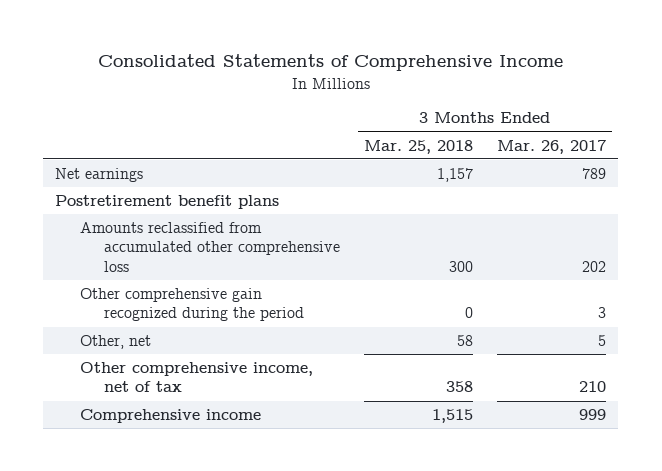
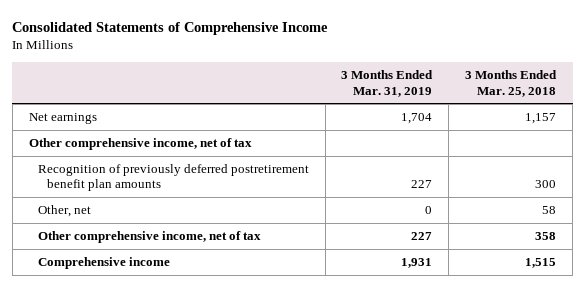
[497,139,607,154] Mar. 26, 2017 -> none
none -> [341,70,434,97] 3 Months Ended Mar. 31, 2019
[55,195,280,210] Postretirement benefit plans -> none
[79,288,304,322] Other comprehensive gain recognized during the period -> none
none -> [28,137,252,150] Other comprehensive income, net of tax
[79,222,340,272] Amounts reclassified from accumulated other comprehensive loss -> [37,163,309,192] Recognition of previously deferred postretirement benefit plan amounts

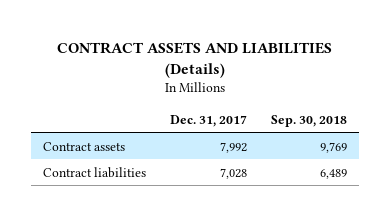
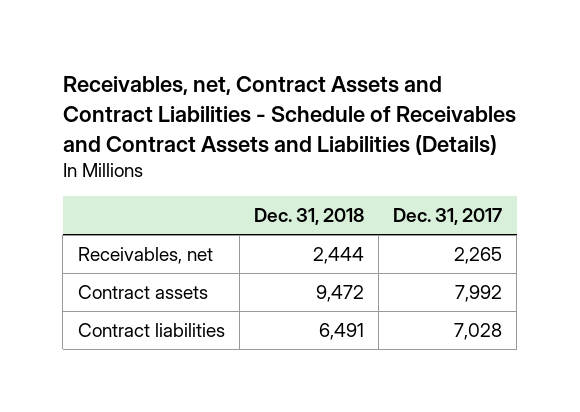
[57,41,333,78] CONTRACT ASSETS AND LIABILITIES (Details) -> [62,76,516,155] Receivables, net, Contract Assets and Contract Liabilities - Schedule of Receivables and Contract Assets and Liabilities (Details)
[271,114,348,127] Sep. 30, 2018 -> none
none -> [253,208,364,226] Dec. 31, 2018
none -> [77,246,213,264] Receivables, net

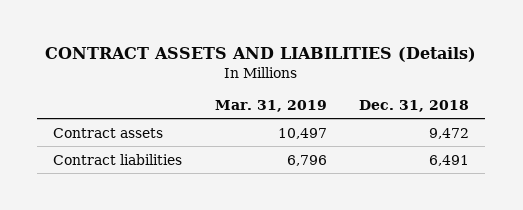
[62,76,516,155] Receivables, net, Contract Assets and Contract Liabilities - Schedule of Receivables and Contract Assets and Liabilities (Details) -> [45,46,477,62] CONTRACT ASSETS AND LIABILITIES (Details)
[393,208,503,226] Dec. 31, 2017 -> none
none -> [214,99,327,112] Mar. 31, 2019
[77,246,213,264] Receivables, net -> none

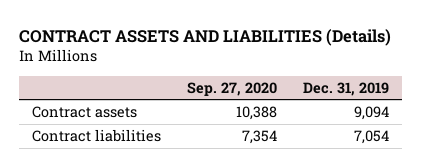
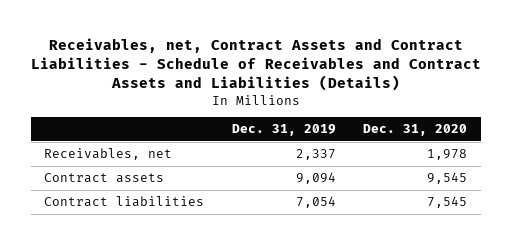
[19,28,392,46] CONTRACT ASSETS AND LIABILITIES (Details) -> [30,37,481,91] Receivables, net, Contract Assets and Contract Liabilities - Schedule of Receivables and Contract Assets and Liabilities (Details)
[187,81,278,96] Sep. 27, 2020 -> none
none -> [363,124,468,137] Dec. 31, 2020
none -> [44,148,173,161] Receivables, net

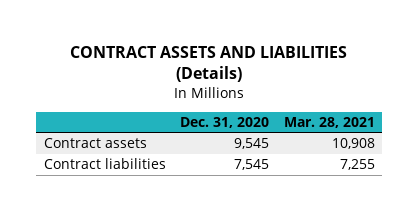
[30,37,481,91] Receivables, net, Contract Assets and Contract Liabilities - Schedule of Receivables and Contract Assets and Liabilities (Details) -> [70,45,348,83] CONTRACT ASSETS AND LIABILITIES (Details)
[231,124,336,137] Dec. 31, 2019 -> none
none -> [283,116,375,128] Mar. 28, 2021
[44,148,173,161] Receivables, net -> none

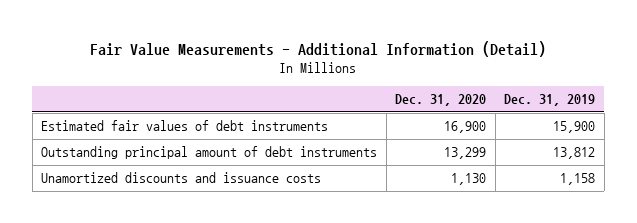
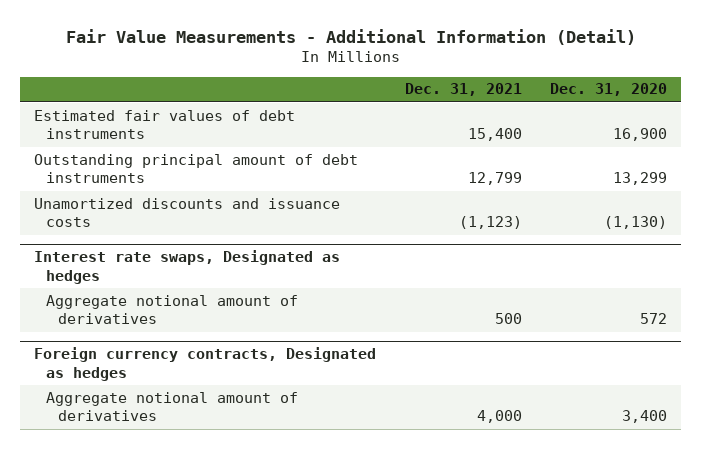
[504,94,596,107] Dec. 31, 2019 -> none
none -> [404,83,522,97] Dec. 31, 2021
[451,173,487,186] 1,130 -> [604,216,668,230] (1,130)
none -> [34,250,341,284] Interest rate swaps, Designated as hedges
none -> [46,294,299,325] Aggregate notional amount of derivatives
none -> [34,347,377,381] Foreign currency contracts, Designated as hedges
none -> [46,391,299,422] Aggregate notional amount of derivatives

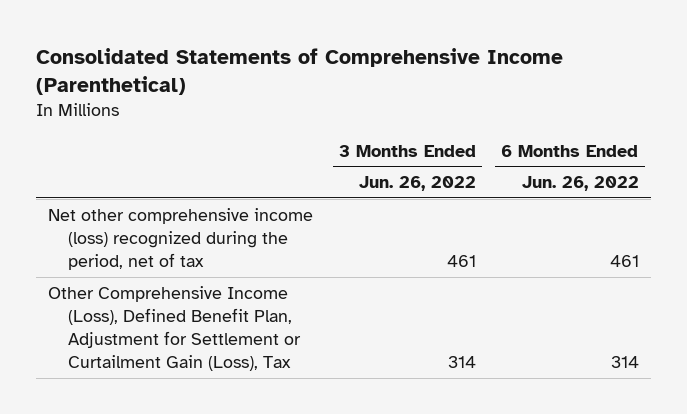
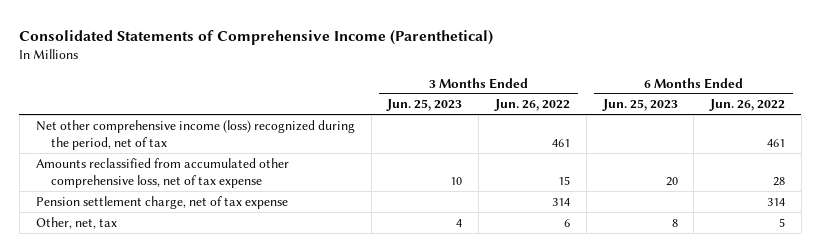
none -> [386,99,463,112] Jun. 25, 2023
none -> [601,99,678,112] Jun. 25, 2023
none -> [35,157,289,188] Amounts reclassified from accumulated other comprehensive loss, net of tax expense
[48,286,301,371] Other Comprehensive Income (Loss), Defined Benefit Plan, Adjustment for Settlement or Curtailment Gain (Loss), Tax -> [35,195,288,209] Pension settlement charge, net of tax expense
none -> [35,216,117,229] Other, net, tax

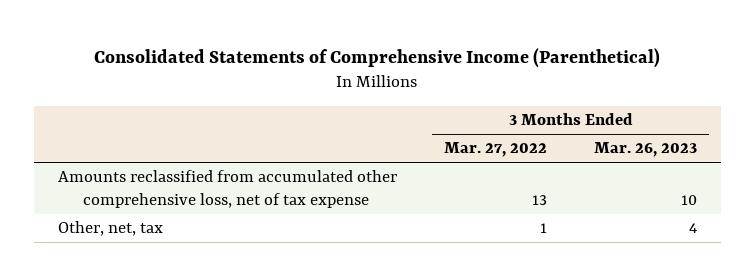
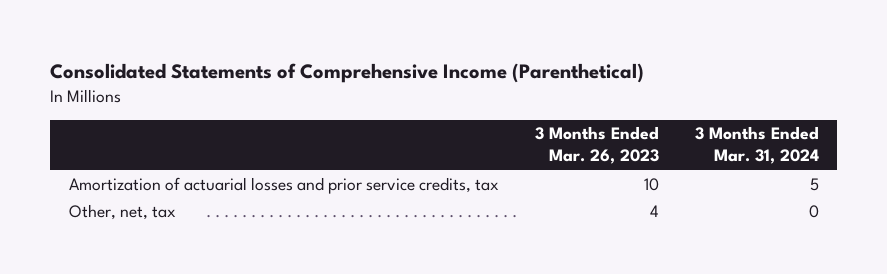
[443,142,547,158] Mar. 27, 2022 -> none
none -> [694,126,819,165] 3 Months Ended Mar. 31, 2024
[57,170,397,208] Amounts reclassified from accumulated other comprehensive loss, net of tax expense -> [68,176,499,194] Amortization of actuarial losses and prior service credits, tax

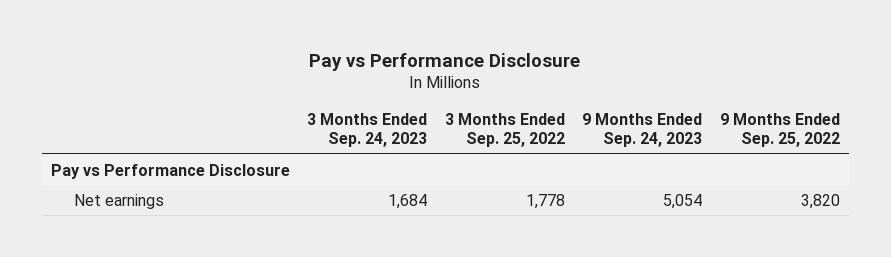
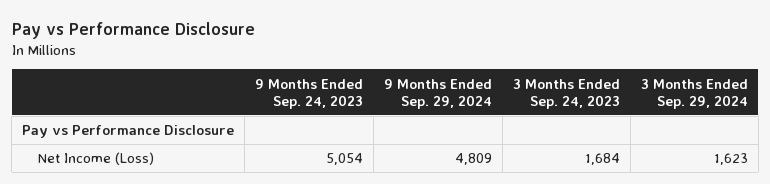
[444,112,565,148] 3 Months Ended Sep. 25, 2022 -> none
[720,112,841,148] 9 Months Ended Sep. 25, 2022 -> none
none -> [383,78,492,109] 9 Months Ended Sep. 29, 2024
none -> [640,78,748,109] 3 Months Ended Sep. 29, 2024
[74,193,165,209] Net earnings -> [37,152,154,166] Net Income (Loss)

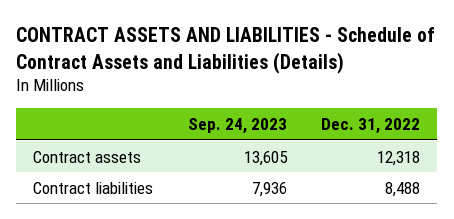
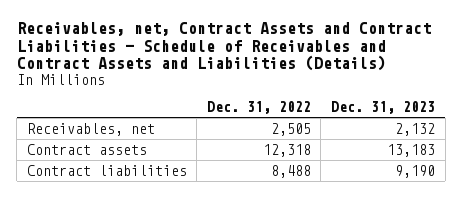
[16,27,436,74] CONTRACT ASSETS AND LIABILITIES - Schedule of Contract Assets and Liabilities (Details) -> [16,22,431,72] Receivables, net, Contract Assets and Contract Liabilities - Schedule of Receivables and Contract Assets and Liabilities (Details)
[187,117,287,134] Sep. 24, 2023 -> none
none -> [331,100,436,114] Dec. 31, 2023
none -> [26,122,155,136] Receivables, net

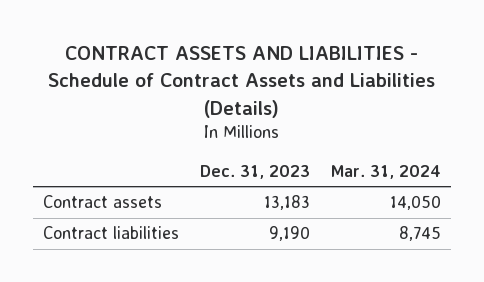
[16,22,431,72] Receivables, net, Contract Assets and Contract Liabilities - Schedule of Receivables and Contract Assets and Liabilities (Details) -> [48,46,436,118] CONTRACT ASSETS AND LIABILITIES - Schedule of Contract Assets and Liabilities (Details)
[206,100,311,114] Dec. 31, 2022 -> none
none -> [330,165,441,180] Mar. 31, 2024
[26,122,155,136] Receivables, net -> none

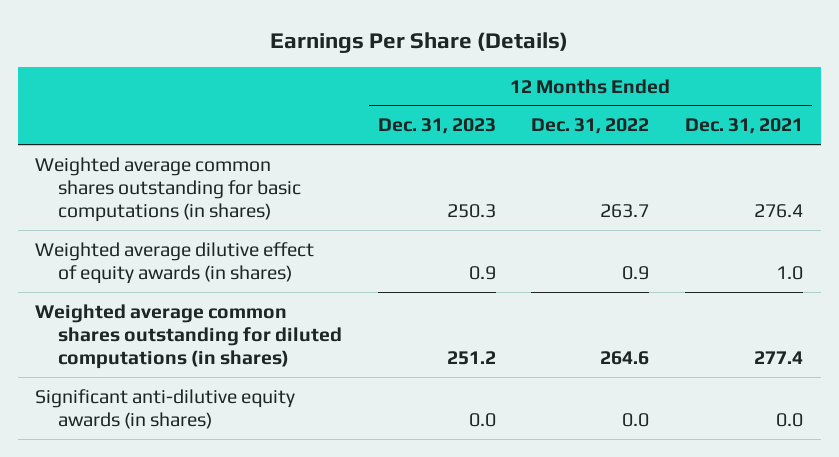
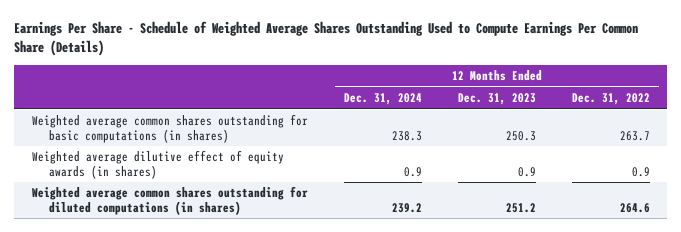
[270,31,569,53] Earnings Per Share (Details) -> [13,21,638,57] Earnings Per Share - Schedule of Weighted Average Shares Outstanding Used to Compute Earnings Per Common Share (Details)
[685,118,804,135] Dec. 31, 2021 -> none
none -> [343,93,422,106] Dec. 31, 2024
[35,388,296,429] Significant anti-dilutive equity awards (in shares) -> none

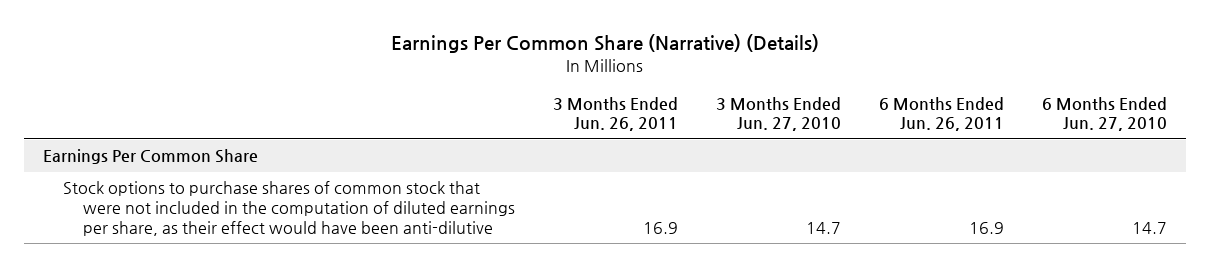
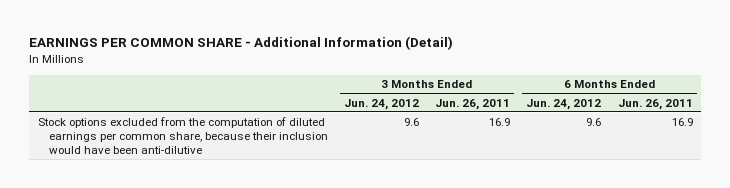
[391,34,820,54] Earnings Per Common Share (Narrative) (Details) -> [29,36,454,51] EARNINGS PER COMMON SHARE - Additional Information (Detail)
[715,96,841,132] 3 Months Ended Jun. 27, 2010 -> none
[1041,96,1167,132] 6 Months Ended Jun. 27, 2010 -> none
none -> [343,98,419,110] Jun. 24, 2012
none -> [526,98,602,110] Jun. 24, 2012
[43,149,259,165] Earnings Per Common Share -> none
[62,181,515,237] Stock options to purchase shares of common stock that were not included in the computation of diluted earnings per share, as their effect would have been anti-dilutive -> [37,117,328,154] Stock options excluded from the computation of diluted earnings per common share, because their inclusion would have been anti-dilutive

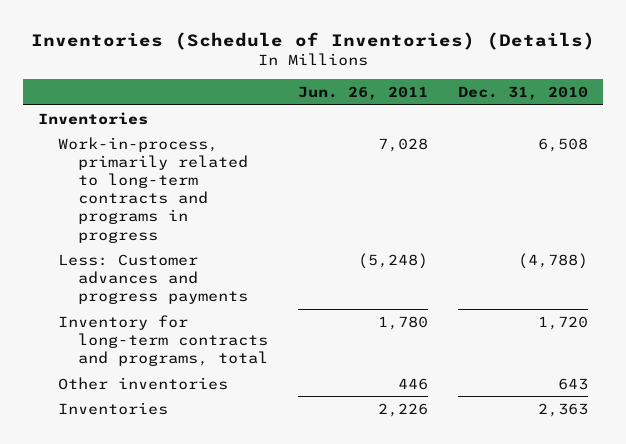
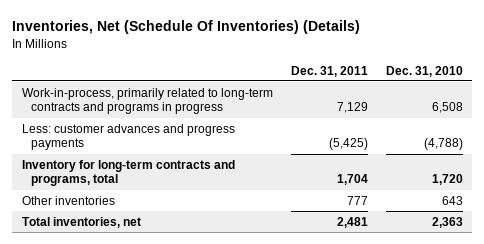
[31,31,596,50] Inventories (Schedule of Inventories) (Details) -> [12,20,361,35] Inventories, Net (Schedule Of Inventories) (Details)
[297,85,428,100] Jun. 26, 2011 -> none
none -> [290,65,368,77] Dec. 31, 2011
[38,111,149,125] Inventories -> none
[58,253,248,305] Less: Customer advances and progress payments -> [21,123,235,151] Less: customer advances and progress payments
[58,401,169,415] Inventories -> [21,216,141,228] Total inventories, net

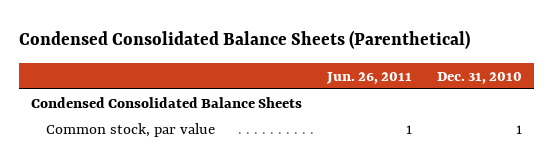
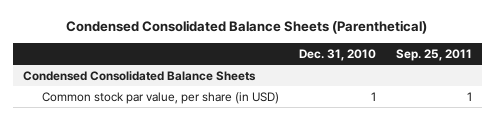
[325,71,412,84] Jun. 26, 2011 -> none
none -> [395,49,472,62] Sep. 25, 2011
[45,122,215,137] Common stock, par value -> [41,91,279,104] Common stock par value, per share (in USD)

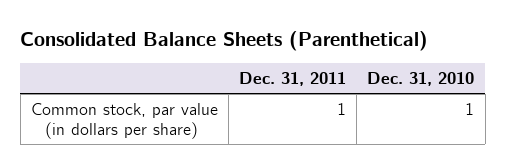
[66,20,428,35] Condensed Consolidated Balance Sheets (Parenthetical) -> [20,31,429,52] Consolidated Balance Sheets (Parenthetical)
[395,49,472,62] Sep. 25, 2011 -> none
none -> [239,71,347,86] Dec. 31, 2011
[23,70,257,81] Condensed Consolidated Balance Sheets -> none
[41,91,279,104] Common stock par value, per share (in USD) -> [30,102,218,140] Common stock, par value (in dollars per share)

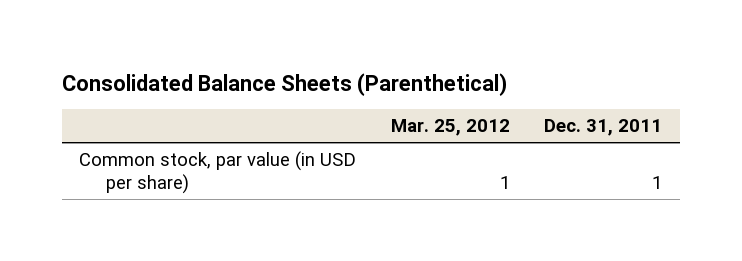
[367,71,475,86] Dec. 31, 2010 -> none
none -> [390,119,510,137] Mar. 25, 2012
[30,102,218,140] Common stock, par value (in dollars per share) -> [79,151,357,194] Common stock, par value (in USD per share)

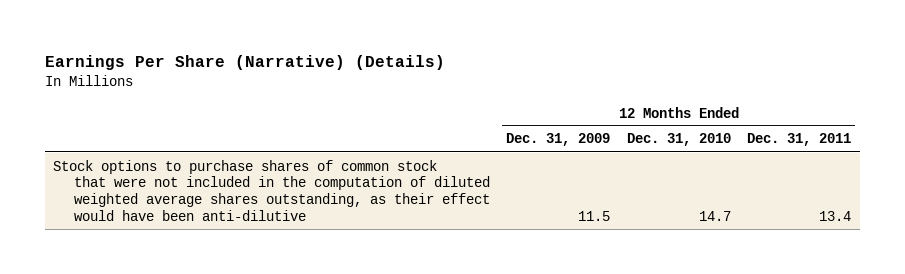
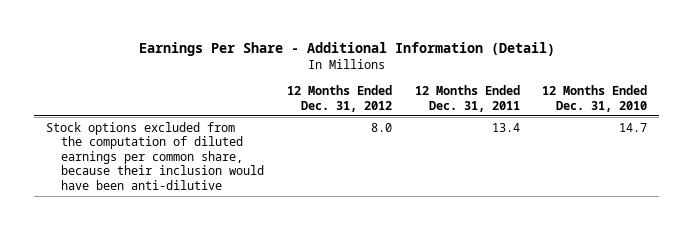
[45,54,446,70] Earnings Per Share (Narrative) (Details) -> [138,41,555,56] Earnings Per Share - Additional Information (Detail)
[506,133,611,147] Dec. 31, 2009 -> none
none -> [286,85,392,112] 12 Months Ended Dec. 31, 2012
[53,159,490,221] Stock options to purchase shares of common stock that were not included in the computation of diluted weighted average shares outstanding, as their effect would have been anti-dilutive -> [45,121,264,190] Stock options excluded from the computation of diluted earnings per common share, because their inclusion would have been anti-dilutive

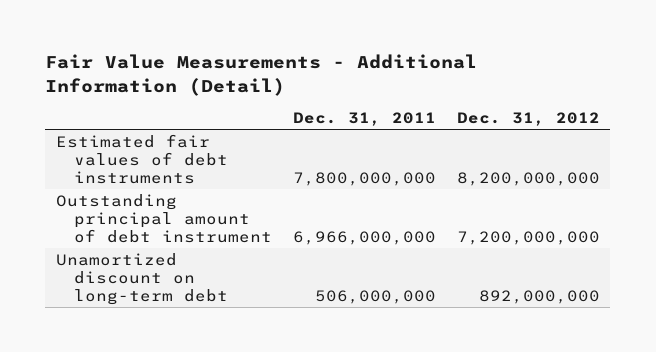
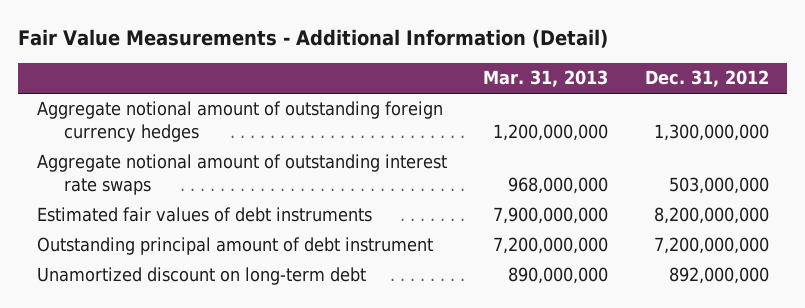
[292,112,436,127] Dec. 31, 2011 -> none
none -> [483,70,609,88] Mar. 31, 2013
none -> [36,101,443,143] Aggregate notional amount of outstanding foreign currency hedges
none -> [36,154,447,196] Aggregate notional amount of outstanding interest rate swaps

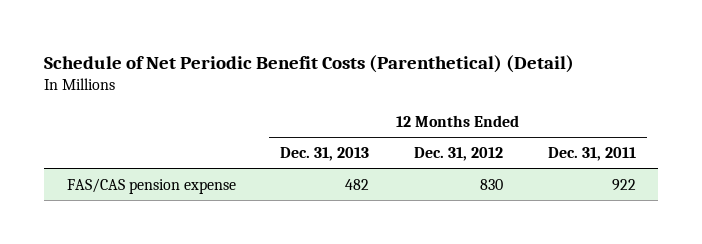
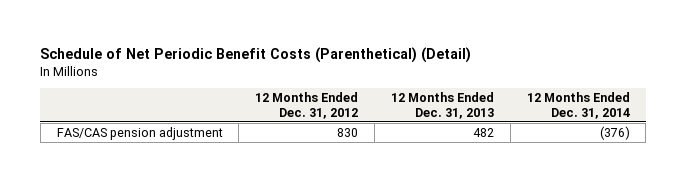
[547,147,636,162] Dec. 31, 2011 -> none
none -> [526,92,630,119] 12 Months Ended Dec. 31, 2014
[66,177,236,194] FAS/CAS pension expense -> [56,126,223,140] FAS/CAS pension adjustment

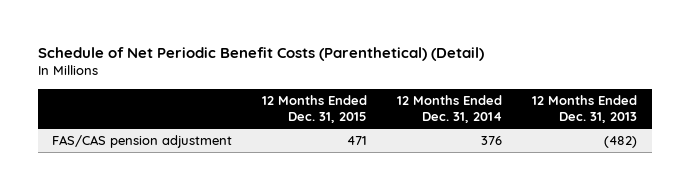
[255,92,359,119] 12 Months Ended Dec. 31, 2012 -> none
none -> [262,94,368,124] 12 Months Ended Dec. 31, 2015
[472,127,494,137] 482 -> [603,136,637,149] (482)
[599,125,630,140] (376) -> [481,136,503,146] 376

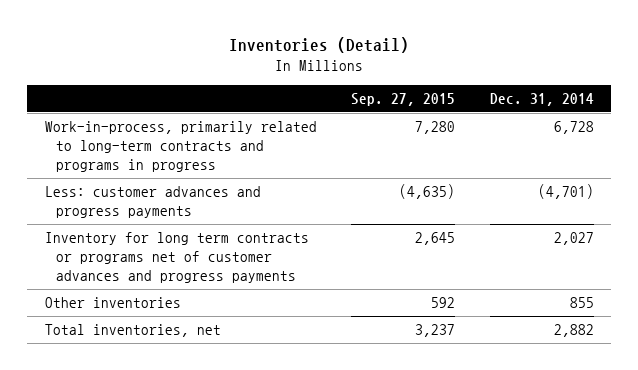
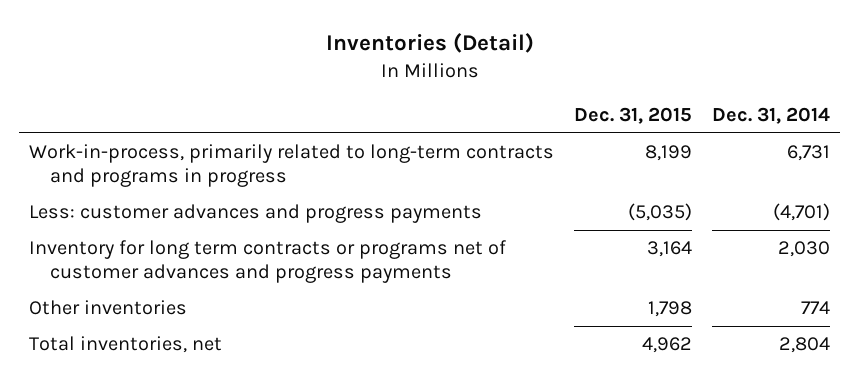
[351,92,456,106] Sep. 27, 2015 -> none
none -> [574,106,693,124] Dec. 31, 2015
[553,121,594,135] 6,728 -> [787,145,831,162] 6,731
[553,232,594,246] 2,027 -> [778,241,831,258] 2,030
[569,297,594,309] 855 -> [801,301,831,315] 774
[553,324,594,338] 2,882 -> [779,337,831,354] 2,804

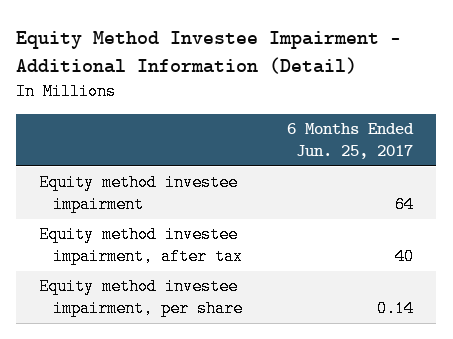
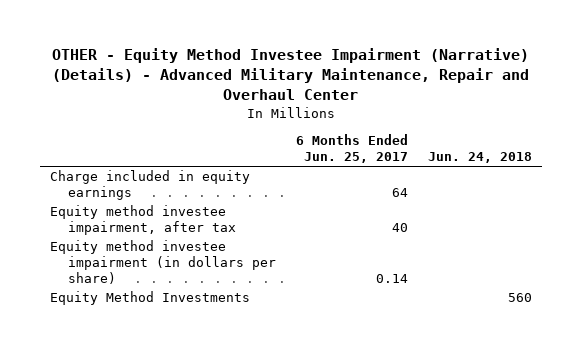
[16,31,402,74] Equity Method Investee Impairment - Additional Information (Detail) -> [52,48,530,101] OTHER - Equity Method Investee Impairment (Narrative) (Details) - Advanced Military Maintenance, Repair and Overhaul Center
none -> [428,152,533,164] Jun. 24, 2018
[39,174,239,214] Equity method investee impairment -> [50,170,251,201] Charge included in equity earnings
[39,278,243,318] Equity method investee impairment, per share -> [50,240,276,285] Equity method investee impairment (in dollars per share)
none -> [50,291,251,306] Equity Method Investments

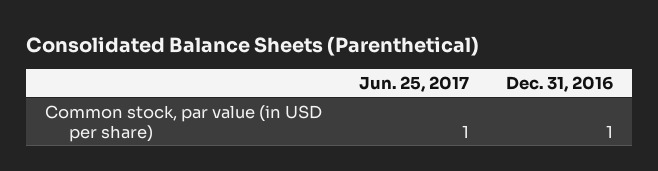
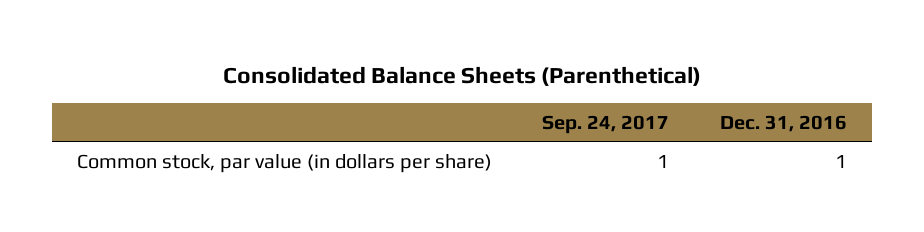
[359,76,470,93] Jun. 25, 2017 -> none
none -> [542,114,670,134] Sep. 24, 2017
[44,105,322,142] Common stock, par value (in USD per share) -> [76,153,492,173] Common stock, par value (in dollars per share)

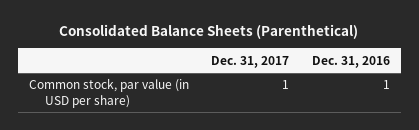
[542,114,670,134] Sep. 24, 2017 -> none
none -> [211,55,290,68] Dec. 31, 2017
[76,153,492,173] Common stock, par value (in dollars per share) -> [29,78,190,108] Common stock, par value (in USD per share)

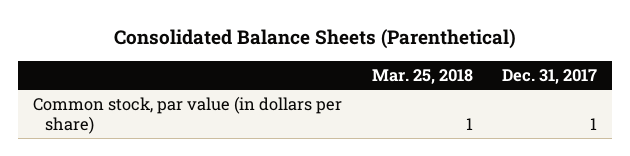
[311,55,390,68] Dec. 31, 2016 -> none
none -> [371,69,473,85] Mar. 25, 2018
[29,78,190,108] Common stock, par value (in USD per share) -> [33,95,343,135] Common stock, par value (in dollars per share)

